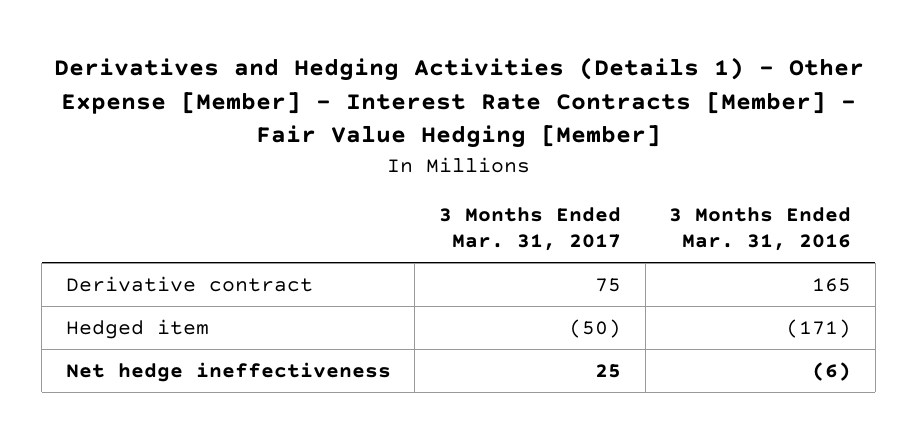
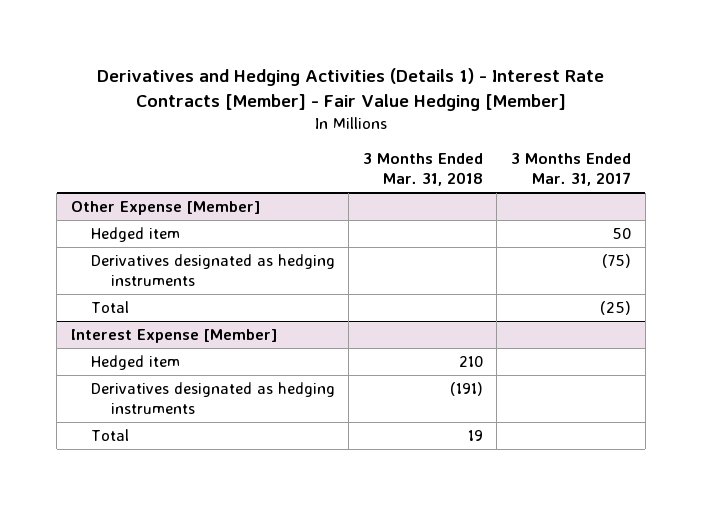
[53,57,864,149] Derivatives and Hedging Activities (Details 1) - Other Expense [Member] - Interest Rate Contracts [Member] - Fair Value Hedging [Member] -> [96,67,604,112] Derivatives and Hedging Activities (Details 1) - Interest Rate Contracts [Member] - Fair Value Hedging [Member]
[669,207,852,252] 3 Months Ended Mar. 31, 2016 -> none
none -> [362,153,483,187] 3 Months Ended Mar. 31, 2018
[65,275,313,292] Derivative contract -> none
[65,318,209,339] Hedged item -> none
[65,361,391,382] Net hedge ineffectiveness -> none
none -> [70,201,260,216] Other Expense [Member]
none -> [90,227,180,243] Hedged item
none -> [90,254,335,286] Derivatives designated as hedging instruments
none -> [90,301,129,314] Total
none -> [70,329,277,344] Interest Expense [Member]
none -> [90,355,180,371] Hedged item
none -> [90,382,335,414] Derivatives designated as hedging instruments
none -> [90,429,129,442] Total

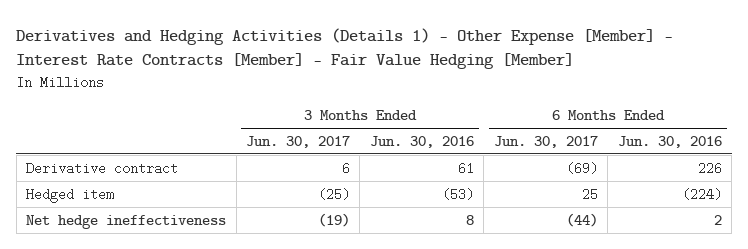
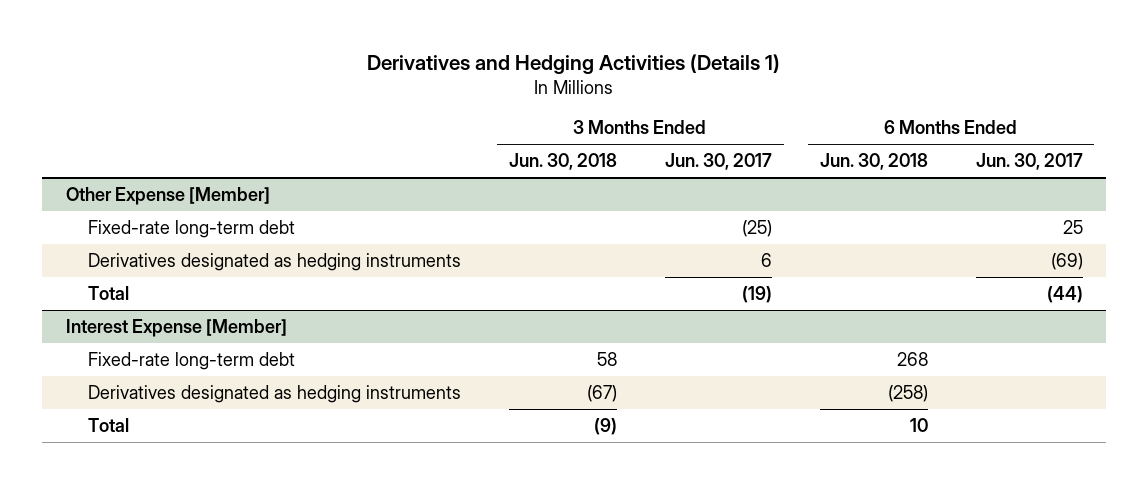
[16,27,674,70] Derivatives and Hedging Activities (Details 1) - Other Expense [Member] - Interest Rate Contracts [Member] - Fair Value Hedging [Member] -> [367,53,781,74] Derivatives and Hedging Activities (Details 1)
[369,135,474,148] Jun. 30, 2016 -> none
[617,135,722,148] Jun. 30, 2016 -> none
none -> [508,153,617,171] Jun. 30, 2018
none -> [819,153,928,171] Jun. 30, 2018
[26,161,179,175] Derivative contract -> none
[26,187,115,203] Hedged item -> none
[26,214,227,229] Net hedge ineffectiveness -> none
none -> [65,186,270,205] Other Expense [Member]
none -> [87,219,295,238] Fixed-rate long-term debt
none -> [87,252,461,271] Derivatives designated as hedging instruments
none -> [87,285,129,300] Total
none -> [65,318,287,337] Interest Expense [Member]
none -> [87,351,295,370] Fixed-rate long-term debt
none -> [87,384,461,403] Derivatives designated as hedging instruments
none -> [87,417,129,432] Total

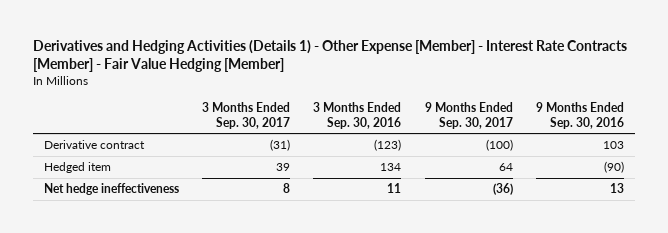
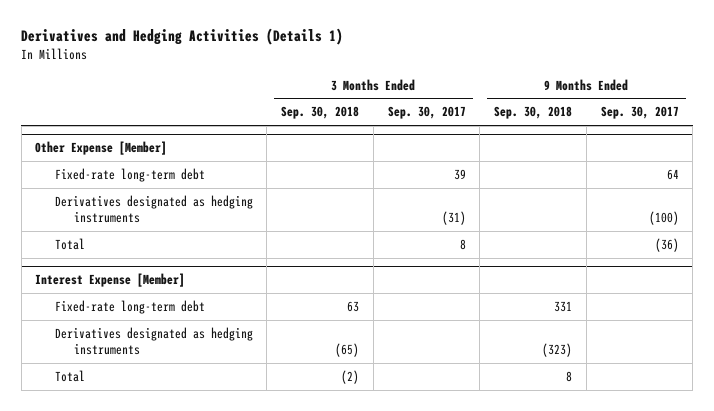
[32,39,627,73] Derivatives and Hedging Activities (Details 1) - Other Expense [Member] - Interest Rate Contracts [Member] - Fair Value Hedging [Member] -> [21,28,344,46] Derivatives and Hedging Activities (Details 1)
[313,101,402,129] 3 Months Ended Sep. 30, 2016 -> none
[535,101,624,129] 9 Months Ended Sep. 30, 2016 -> none
none -> [281,106,360,120] Sep. 30, 2018
none -> [494,106,573,120] Sep. 30, 2018
[44,140,146,150] Derivative contract -> none
[44,162,112,174] Hedged item -> none
[44,183,180,196] Net hedge ineffectiveness -> none
none -> [35,141,168,156] Other Expense [Member]
none -> [54,167,205,182] Fixed-rate long-term debt
none -> [54,194,253,224] Derivatives designated as hedging instruments
none -> [54,237,85,250] Total
none -> [35,273,186,288] Interest Expense [Member]
none -> [54,299,205,314] Fixed-rate long-term debt
none -> [54,326,253,356] Derivatives designated as hedging instruments
none -> [54,369,85,382] Total

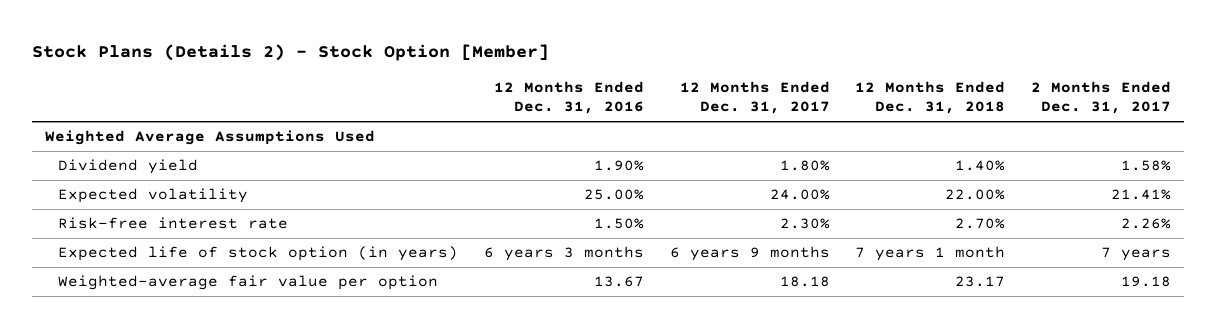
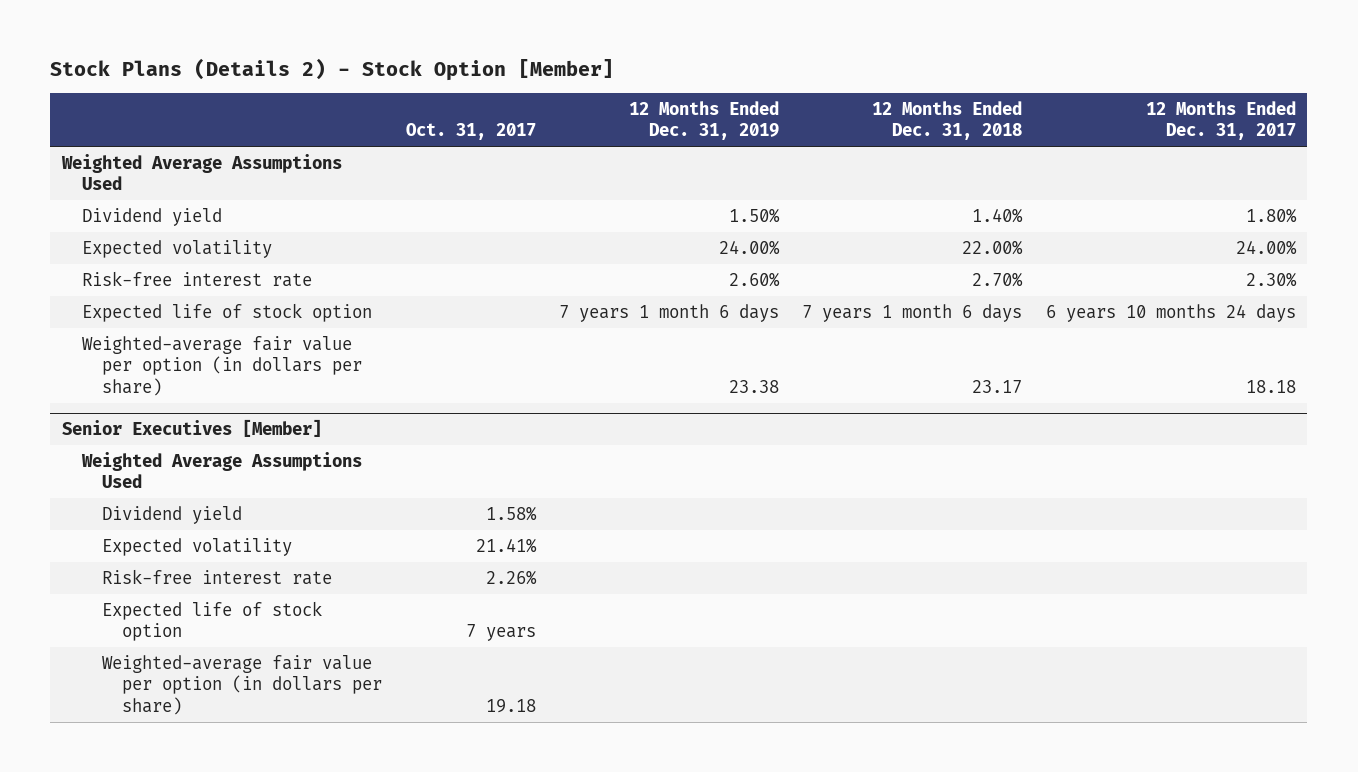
[494,81,645,115] 12 Months Ended Dec. 31, 2016 -> none
[1031,81,1172,115] 2 Months Ended Dec. 31, 2017 -> none
none -> [405,123,536,141] Oct. 31, 2017
none -> [628,100,779,141] 12 Months Ended Dec. 31, 2019
[58,246,459,262] Expected life of stock option (in years) -> [81,302,372,322] Expected life of stock option
[669,246,830,262] 6 years 9 months -> [1045,303,1296,322] 6 years 10 months 24 days
[855,246,1006,262] 7 years 1 month -> [802,303,1023,322] 7 years 1 month 6 days
[58,275,439,291] Weighted-average fair value per option -> [81,335,363,396] Weighted-average fair value per option (in dollars per share)
none -> [61,419,322,438] Senior Executives [Member]
none -> [80,451,362,489] Weighted Average Assumptions Used
none -> [102,505,243,524] Dividend yield
none -> [102,537,293,556] Expected volatility
none -> [102,568,333,585] Risk-free interest rate
none -> [102,600,323,642] Expected life of stock option
none -> [102,654,383,715] Weighted-average fair value per option (in dollars per share)

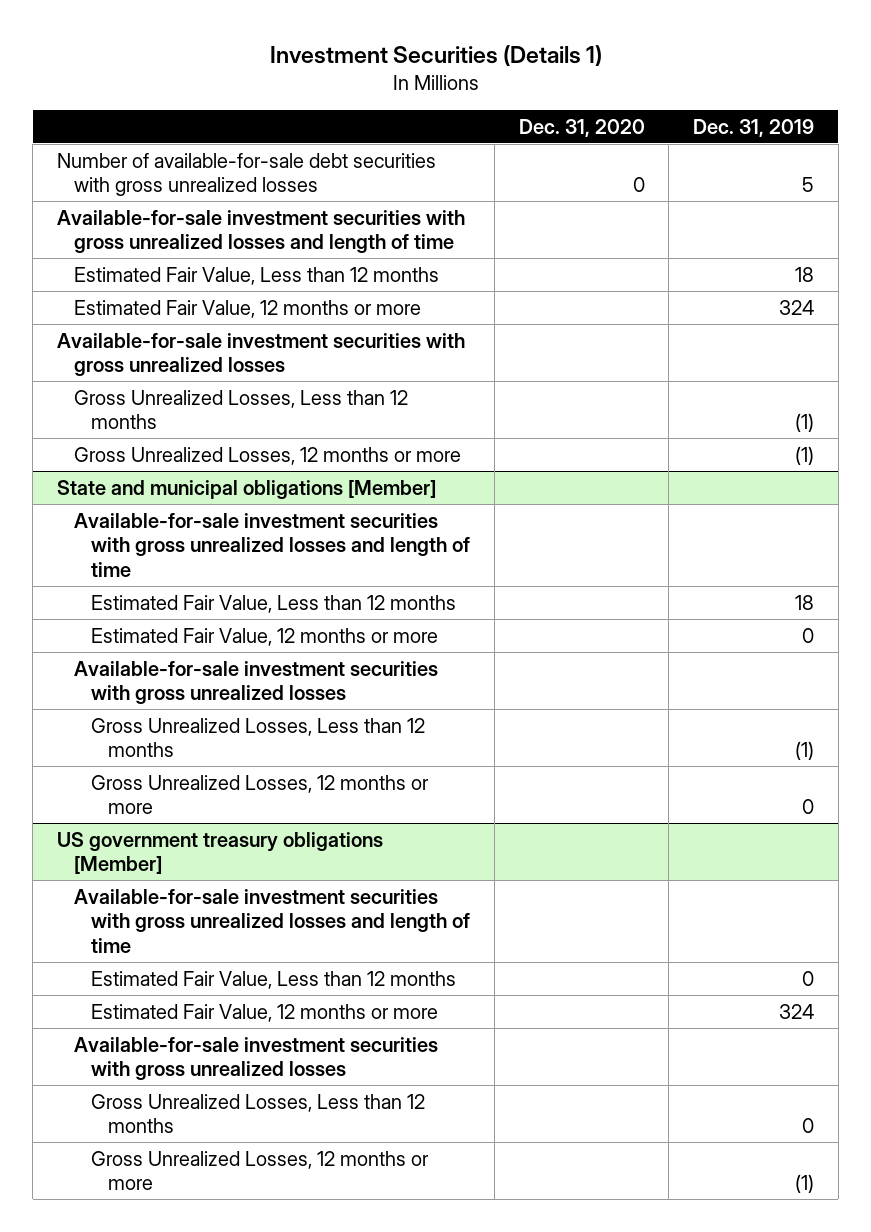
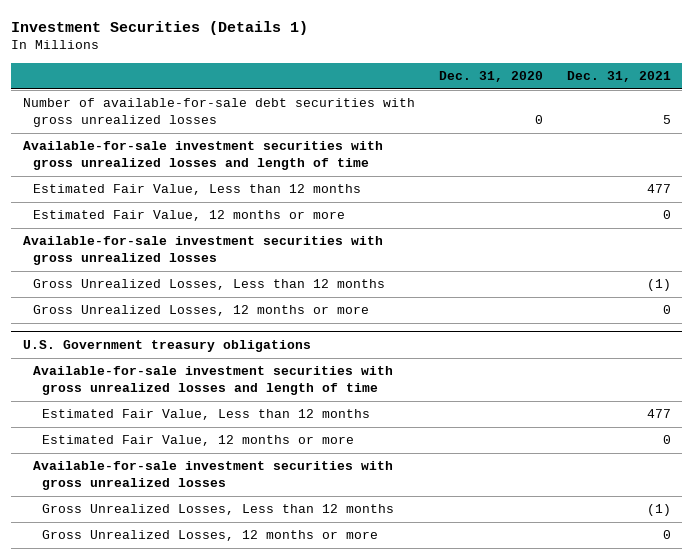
[693,118,815,137] Dec. 31, 2019 -> none
none -> [566,71,671,83] Dec. 31, 2021
[56,479,436,499] State and municipal obligations [Member] -> none
[74,512,471,578] Available-for-sale investment securities with gross unrealized losses and length of time -> none
[91,594,457,613] Estimated Fair Value, Less than 12 months -> none
[91,627,439,646] Estimated Fair Value, 12 months or more -> none
[74,660,439,705] Available-for-sale investment securities with gross unrealized losses -> none
[91,717,426,758] Gross Unrealized Losses, Less than 12 months -> none
[91,774,430,815] Gross Unrealized Losses, 12 months or more -> none
[56,831,383,875] US government treasury obligations [Member] -> [23,339,312,352] U.S. Government treasury obligations

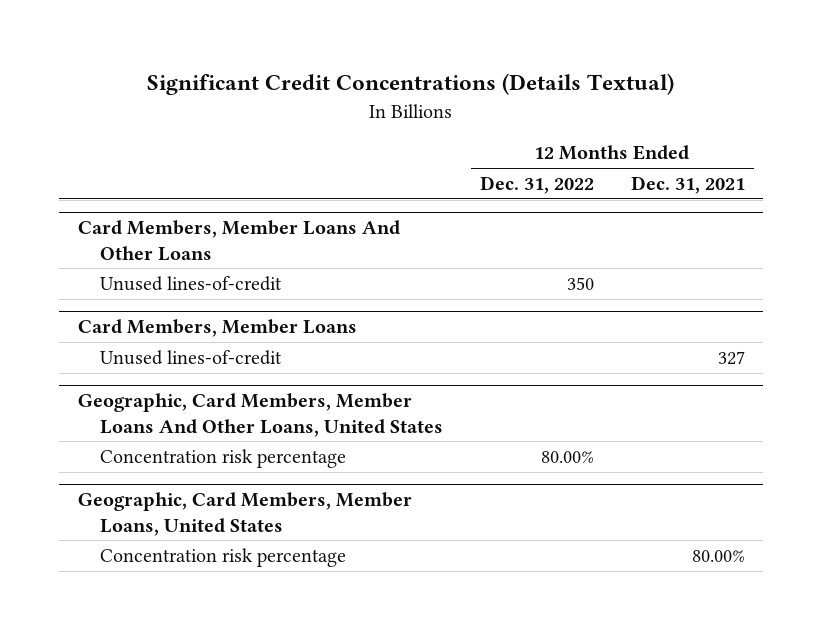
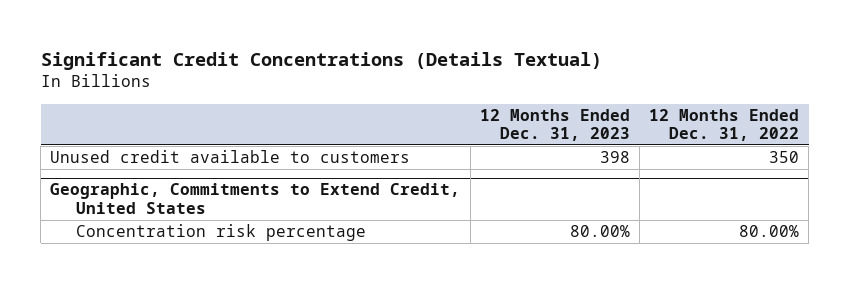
[630,175,745,194] Dec. 31, 2021 -> none
none -> [479,108,630,142] 12 Months Ended Dec. 31, 2023
[77,220,400,261] Card Members, Member Loans And Other Loans -> none
[100,275,283,291] Unused lines-of-credit -> none
[77,319,357,338] Card Members, Member Loans -> none
[100,349,283,365] Unused lines-of-credit -> none
none -> [50,150,411,164] Unused credit available to customers
[77,393,444,437] Geographic, Card Members, Member Loans And Other Loans, United States -> [50,183,461,215] Geographic, Commitments to Extend Credit, United States
[77,492,412,536] Geographic, Card Members, Member Loans, United States -> none
[100,547,347,567] Concentration risk percentage -> none

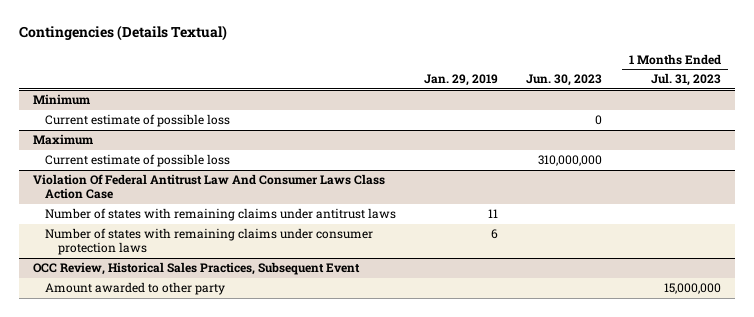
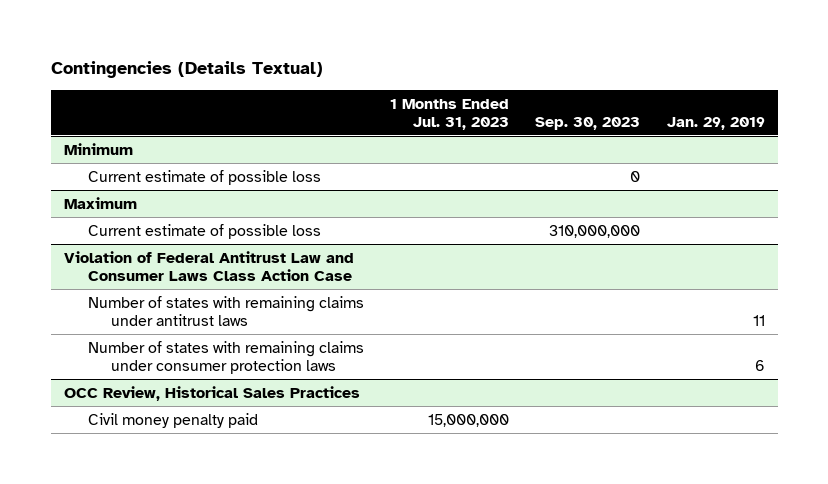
[525,74,602,87] Jun. 30, 2023 -> none
none -> [535,116,641,130] Sep. 30, 2023
[32,174,385,200] Violation Of Federal Antitrust Law And Consumer Laws Class Action Case -> [63,250,354,281] Violation of Federal Antitrust Law and Consumer Laws Class Action Case
[45,282,226,296] Amount awarded to other party -> none
[32,262,360,276] OCC Review, Historical Sales Practices, Subsequent Event -> [63,385,360,401] OCC Review, Historical Sales Practices
none -> [87,412,258,428] Civil money penalty paid

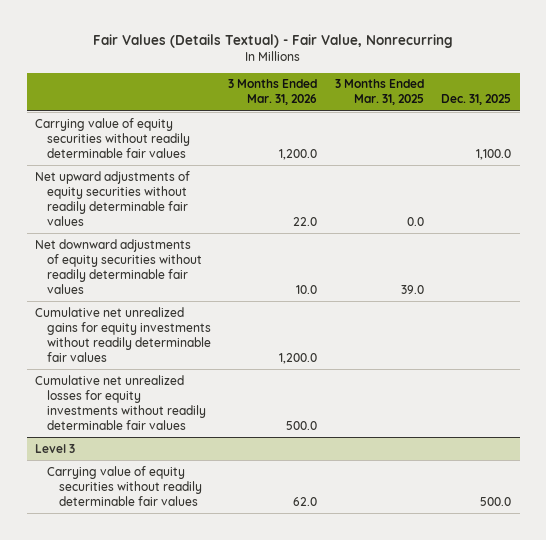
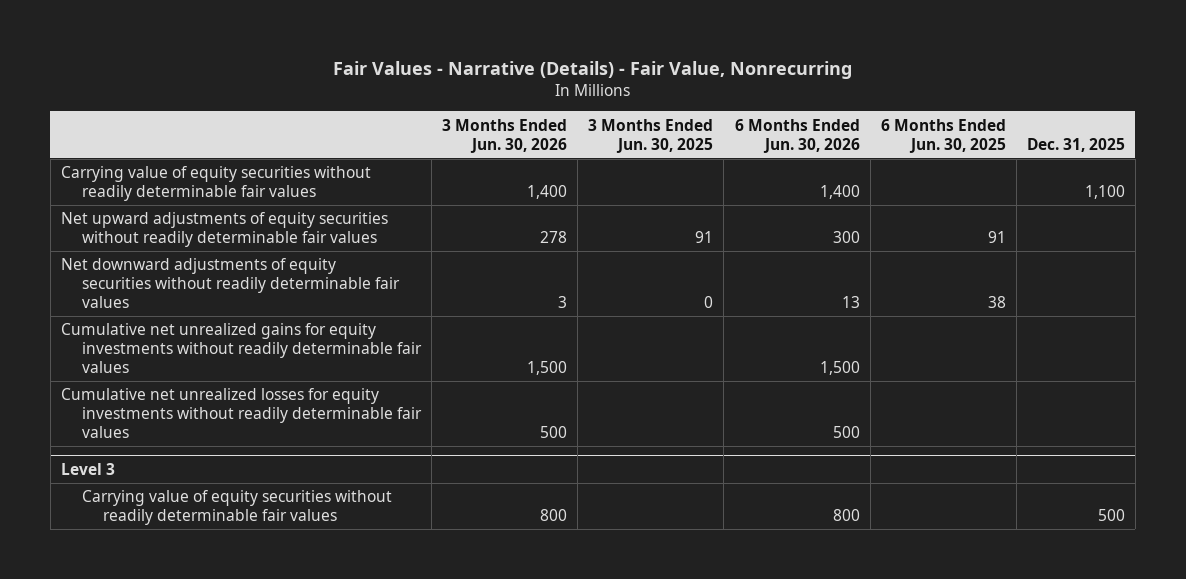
[93,33,454,48] Fair Values (Details Textual) - Fair Value, Nonrecurring -> [332,60,852,79] Fair Values - Narrative (Details) - Fair Value, Nonrecurring
[228,79,318,106] 3 Months Ended Mar. 31, 2026 -> none
[334,79,424,106] 3 Months Ended Mar. 31, 2025 -> none
none -> [442,118,568,153] 3 Months Ended Jun. 30, 2026
none -> [588,118,714,153] 3 Months Ended Jun. 30, 2025
none -> [734,118,860,153] 6 Months Ended Jun. 30, 2026
none -> [880,118,1006,153] 6 Months Ended Jun. 30, 2025
[476,148,512,160] 1,100.0 -> [1084,185,1125,200] 1,100
[480,496,512,506] 500.0 -> [1097,509,1125,522] 500

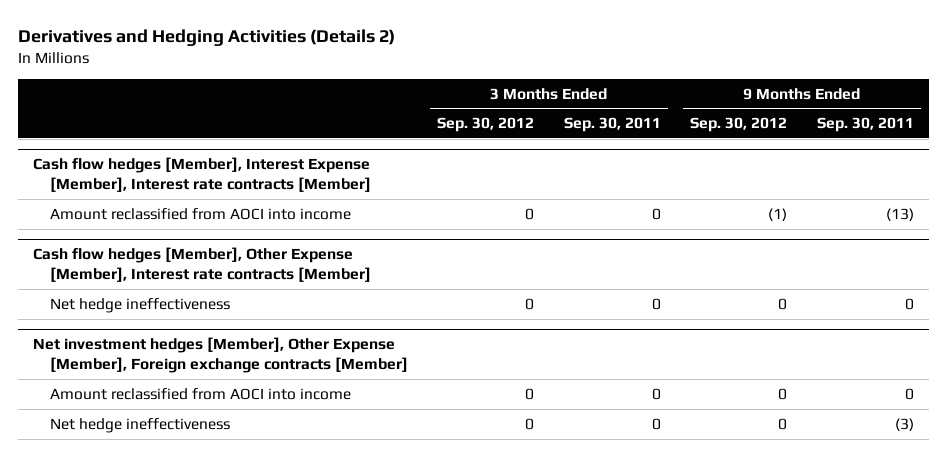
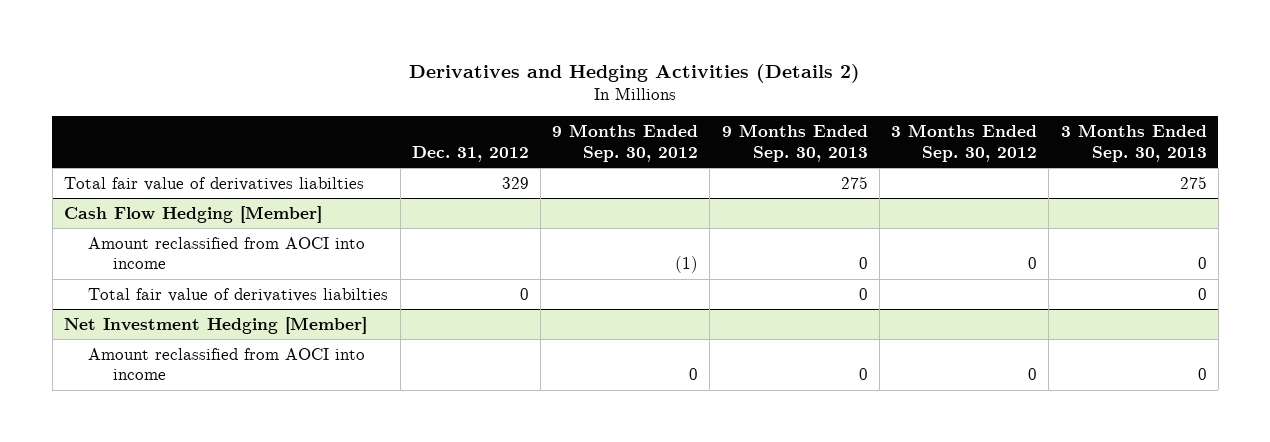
[563,117,661,133] Sep. 30, 2011 -> none
[816,117,914,133] Sep. 30, 2011 -> none
none -> [411,145,529,162] Dec. 31, 2012
none -> [721,124,868,162] 9 Months Ended Sep. 30, 2013
none -> [1060,124,1207,162] 3 Months Ended Sep. 30, 2013
none -> [63,176,364,191] Total fair value of derivatives liabilties
[32,156,371,192] Cash flow hedges [Member], Interest Expense [Member], Interest rate contracts [Member] -> [63,205,322,223] Cash Flow Hedging [Member]
[32,246,371,282] Cash flow hedges [Member], Other Expense [Member], Interest rate contracts [Member] -> none
[49,297,230,313] Net hedge ineffectiveness -> none
[32,336,408,373] Net investment hedges [Member], Other Expense [Member], Foreign exchange contracts [Member] -> none
[49,387,351,400] Amount reclassified from AOCI into income -> none
[49,417,230,433] Net hedge ineffectiveness -> none
none -> [88,287,389,302] Total fair value of derivatives liabilties
none -> [63,316,367,334] Net Investment Hedging [Member]
none -> [88,347,366,381] Amount reclassified from AOCI into income

